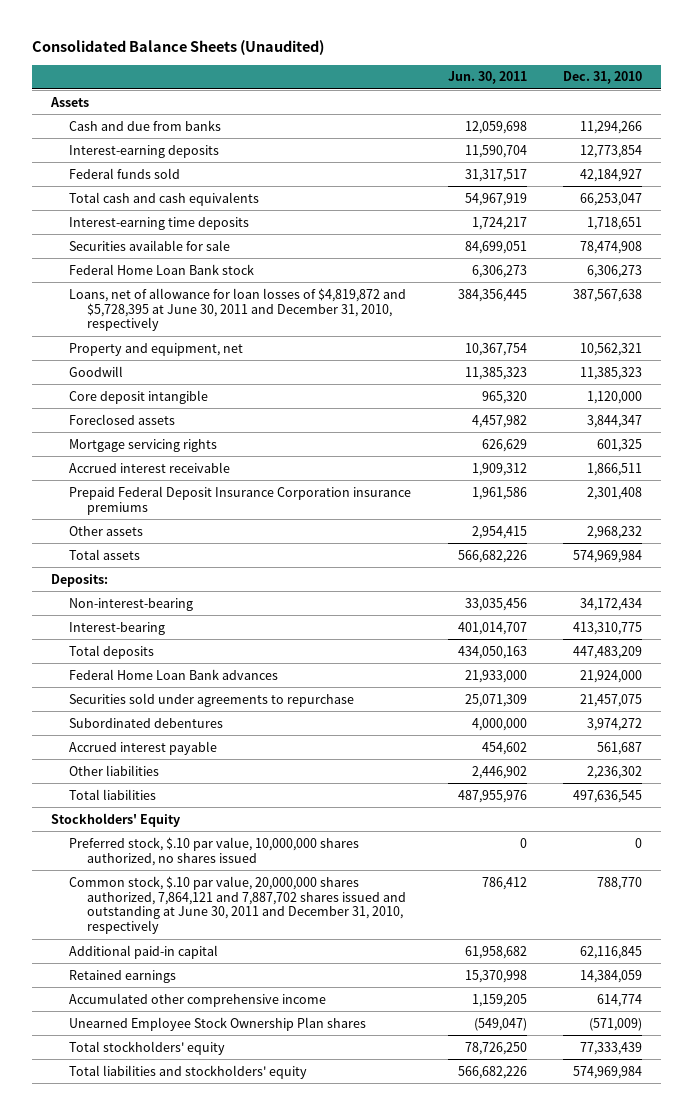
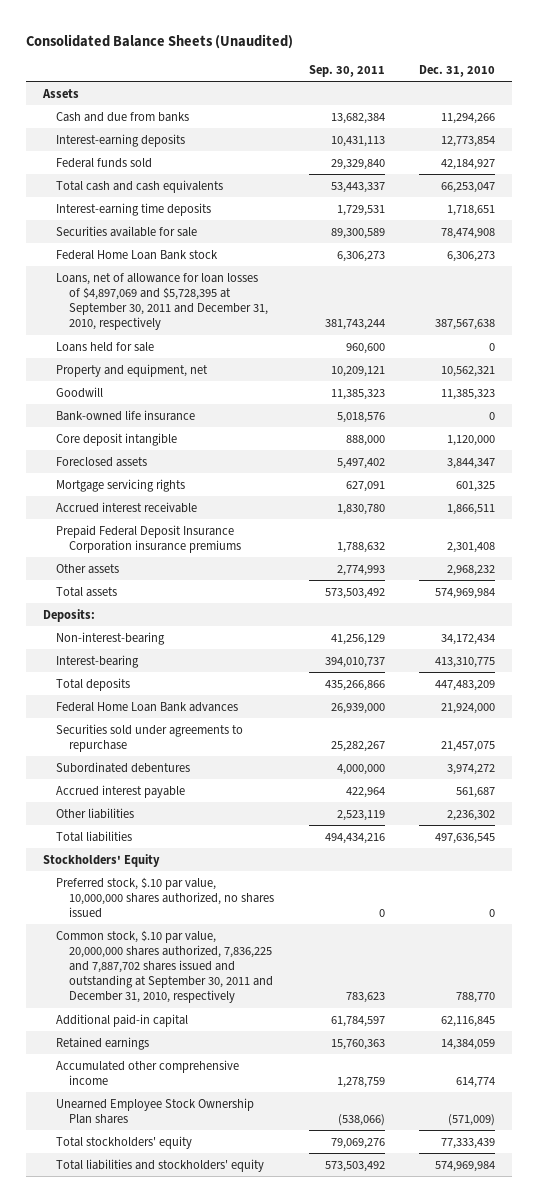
[447,71,527,85] Jun. 30, 2011 -> none
none -> [308,64,385,77] Sep. 30, 2011
[69,287,407,332] Loans, net of allowance for loan losses of $4,819,872 and $5,728,395 at June 30, 2011 and December 31, 2010, respectively -> [56,272,269,331] Loans, net of allowance for loan losses of $4,897,069 and $5,728,395 at September 30, 2011 and December 31, 2010, respectively
none -> [56,341,155,352] Loans held for sale
none -> [56,409,196,421] Bank-owned life insurance
[69,875,407,935] Common stock, $.10 par value, 20,000,000 shares authorized, 7,864,121 and 7,887,702 shares issued and outstanding at June 30, 2011 and December 31, 2010, respectively -> [56,929,274,1004] Common stock, $.10 par value, 20,000,000 shares authorized, 7,836,225 and 7,887,702 shares issued and outstanding at September 30, 2011 and December 31, 2010, respectively

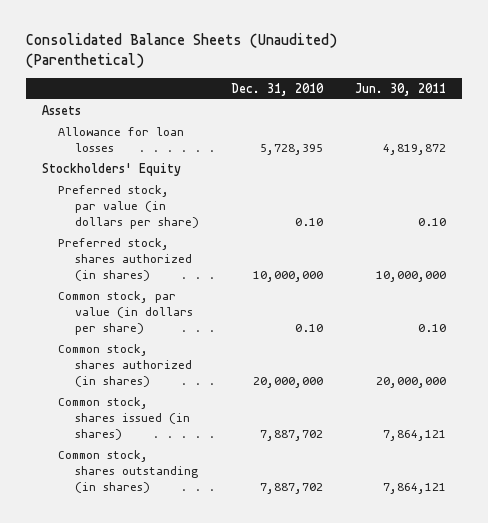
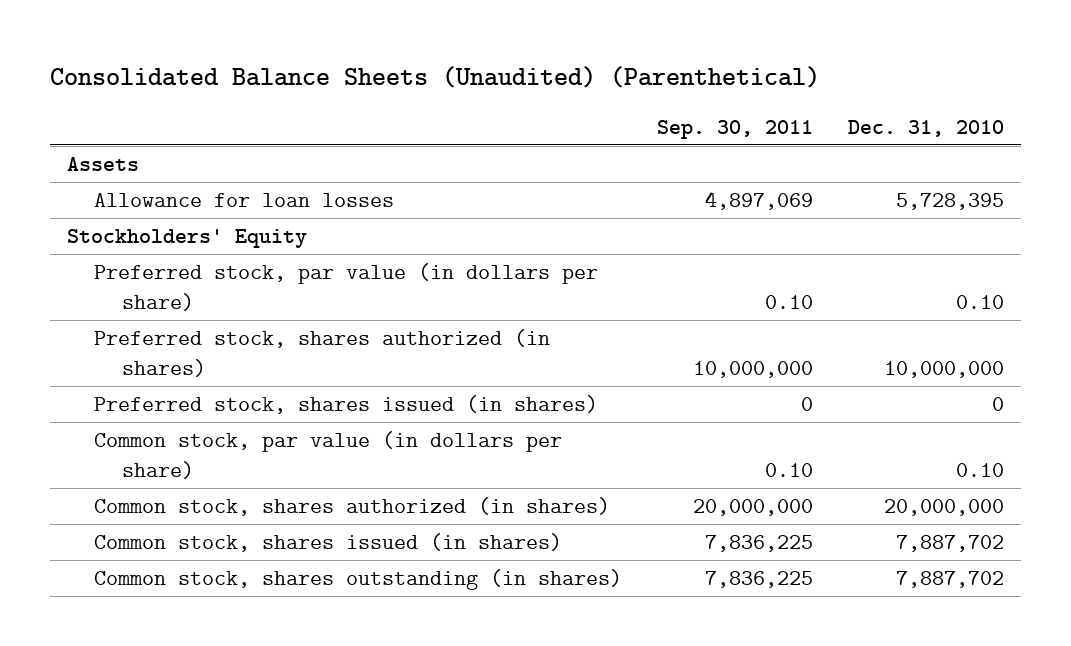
[355,82,447,96] Jun. 30, 2011 -> none
none -> [657,119,814,139] Sep. 30, 2011
none -> [94,395,599,415] Preferred stock, shares issued (in shares)

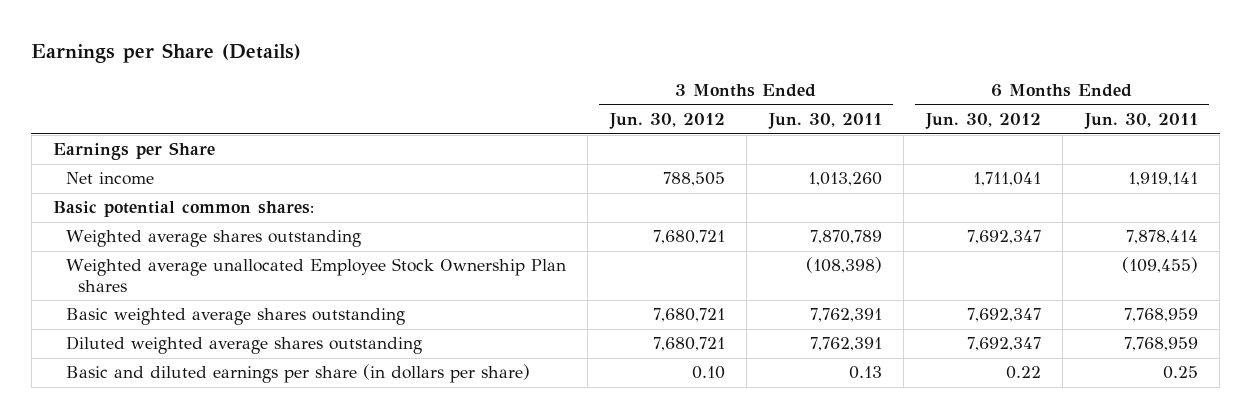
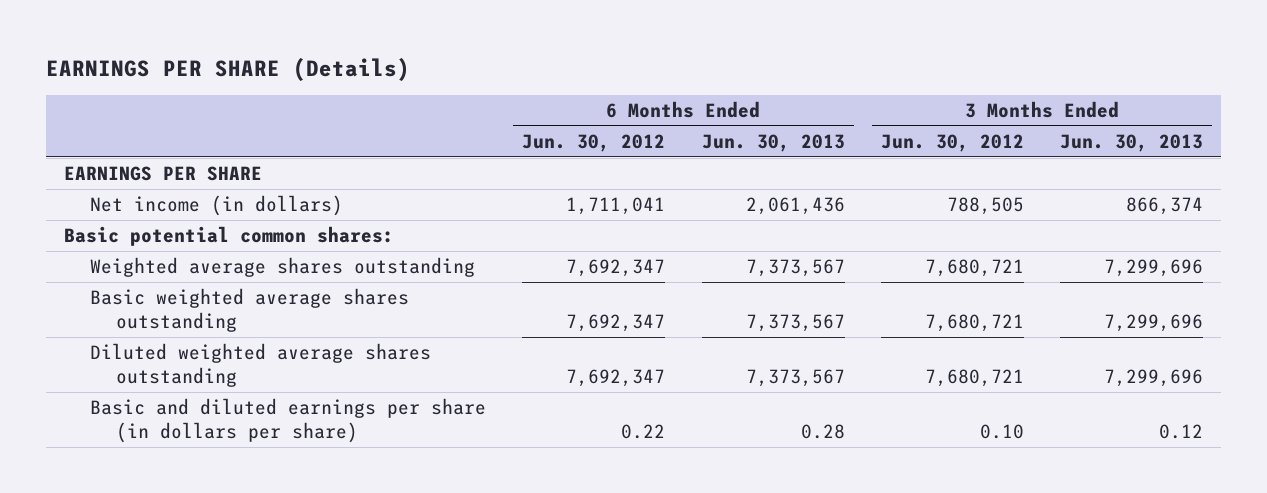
[31,43,302,64] Earnings per Share (Details) -> [46,57,411,81] EARNINGS PER SHARE (Details)
[767,113,882,130] Jun. 30, 2011 -> none
[1083,113,1198,130] Jun. 30, 2011 -> none
none -> [701,134,845,153] Jun. 30, 2013
none -> [1059,134,1203,153] Jun. 30, 2013
[53,142,216,161] Earnings per Share -> [64,166,263,182] EARNINGS PER SHARE
[65,172,154,186] Net income -> [90,195,344,217] Net income (in dollars)
[65,258,566,292] Weighted average unallocated Employee Stock Ownership Plan shares -> none

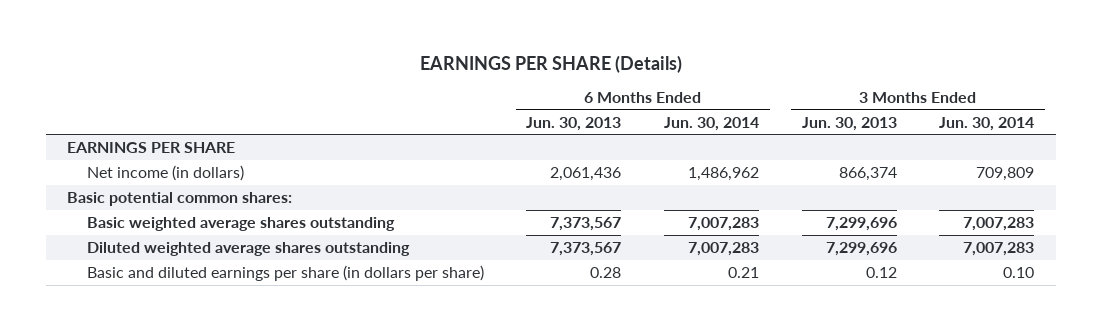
[522,134,666,153] Jun. 30, 2012 -> none
[880,134,1024,153] Jun. 30, 2012 -> none
none -> [664,116,760,131] Jun. 30, 2014
none -> [939,116,1035,131] Jun. 30, 2014
[90,257,476,278] Weighted average shares outstanding -> none

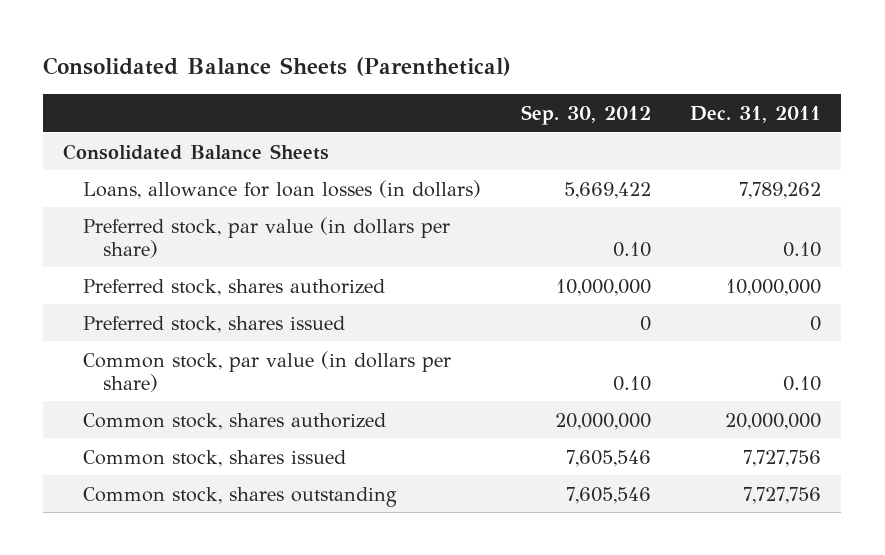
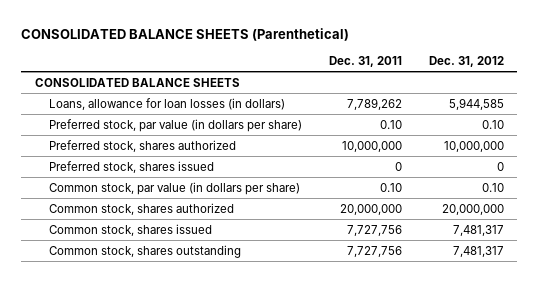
[43,57,512,77] Consolidated Balance Sheets (Parenthetical) -> [21,28,350,42] CONSOLIDATED BALANCE SHEETS (Parenthetical)
[520,104,651,125] Sep. 30, 2012 -> none
none -> [428,56,504,68] Dec. 31, 2012
[63,143,330,160] Consolidated Balance Sheets -> [34,77,240,87] CONSOLIDATED BALANCE SHEETS

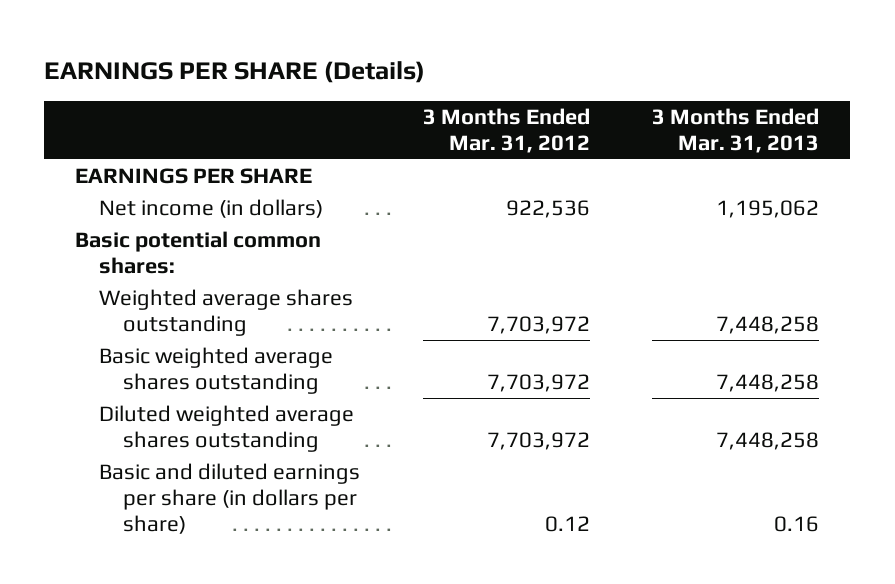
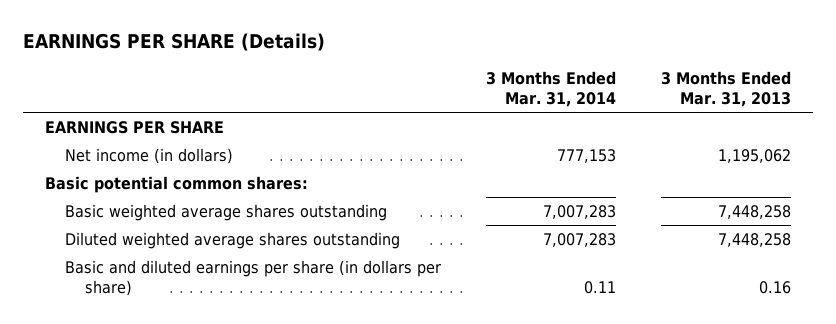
[422,107,590,154] 3 Months Ended Mar. 31, 2012 -> none
none -> [485,71,616,107] 3 Months Ended Mar. 31, 2014
[99,289,354,337] Weighted average shares outstanding -> none

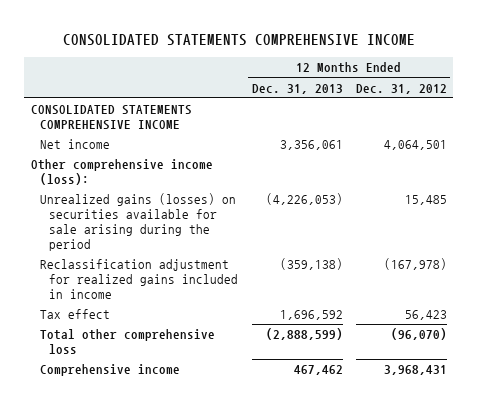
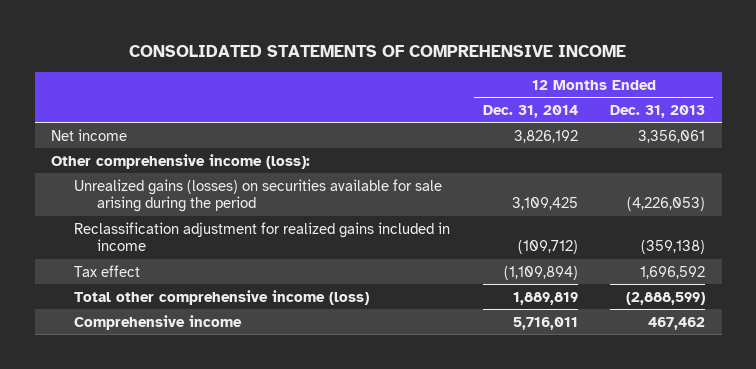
[62,34,415,47] CONSOLIDATED STATEMENTS COMPREHENSIVE INCOME -> [129,45,627,58] CONSOLIDATED STATEMENTS OF COMPREHENSIVE INCOME
[355,83,447,94] Dec. 31, 2012 -> none
none -> [482,104,578,118] Dec. 31, 2014
[30,105,192,131] CONSOLIDATED STATEMENTS COMPREHENSIVE INCOME -> none
[40,329,216,355] Total other comprehensive loss -> [73,289,369,305] Total other comprehensive income (loss)

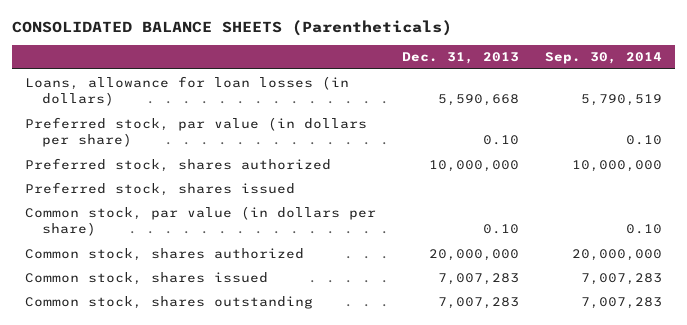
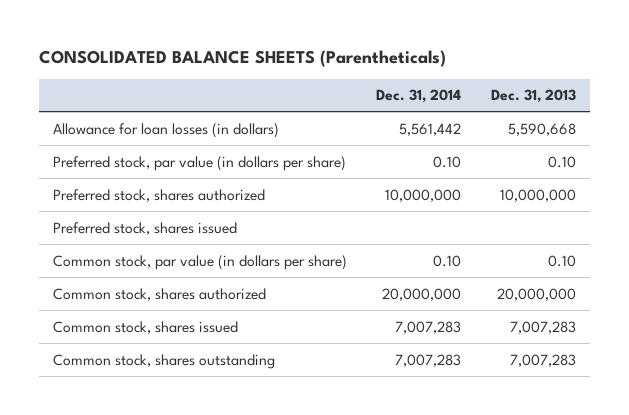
[545,52,663,65] Sep. 30, 2014 -> none
none -> [376,89,462,104] Dec. 31, 2014
[25,75,350,106] Loans, allowance for loan losses (in dollars) -> [53,122,280,138] Allowance for loan losses (in dollars)

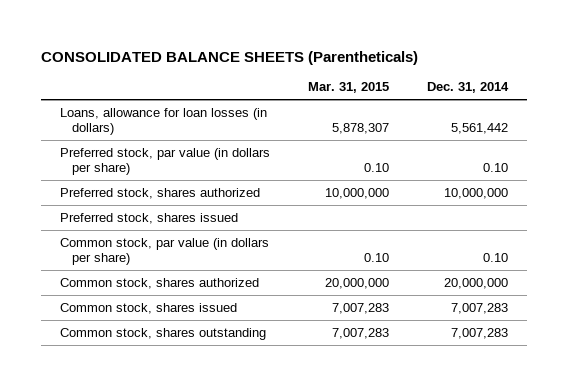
[490,89,576,104] Dec. 31, 2013 -> none
none -> [307,82,389,94] Mar. 31, 2015
[53,122,280,138] Allowance for loan losses (in dollars) -> [60,107,268,135] Loans, allowance for loan losses (in dollars)

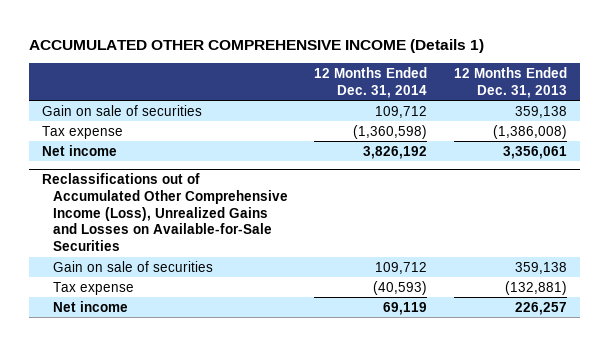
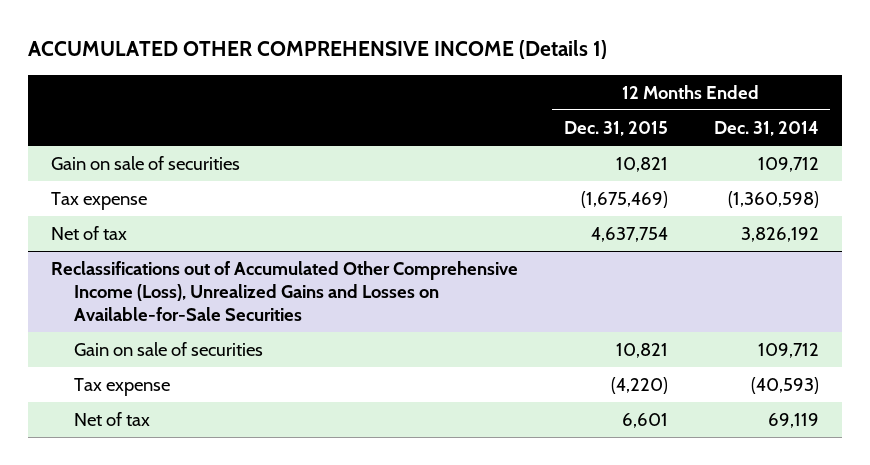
[453,67,567,98] 12 Months Ended Dec. 31, 2013 -> none
none -> [563,121,668,137] Dec. 31, 2015
[42,144,118,156] Net income -> [50,226,127,241] Net of tax
[53,300,129,312] Net income -> [74,412,151,427] Net of tax

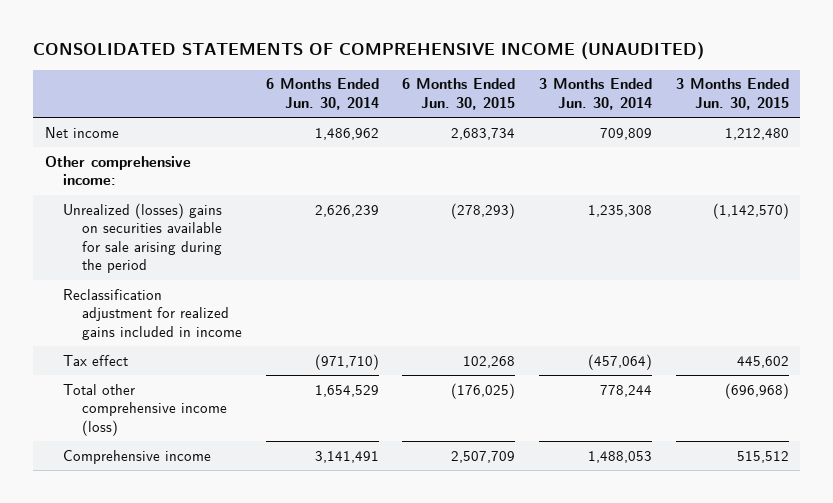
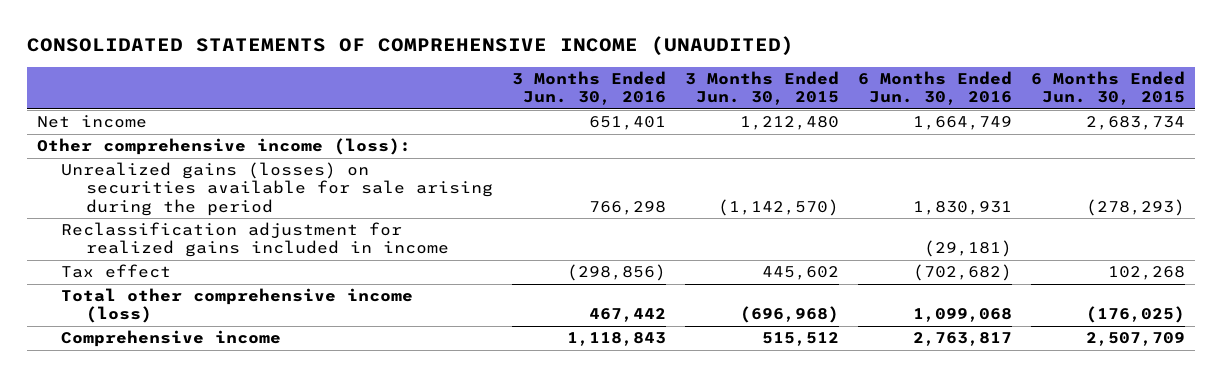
[265,78,379,110] 6 Months Ended Jun. 30, 2014 -> none
[538,78,652,110] 3 Months Ended Jun. 30, 2014 -> none
none -> [511,71,666,106] 3 Months Ended Jun. 30, 2016
none -> [858,71,1013,106] 6 Months Ended Jun. 30, 2016
[44,155,191,186] Other comprehensive income: -> [37,138,412,156] Other comprehensive income (loss):
[63,202,223,273] Unrealized (losses) gains on securities available for sale arising during the period -> [61,162,493,216] Unrealized gains (losses) on securities available for sale arising during the period

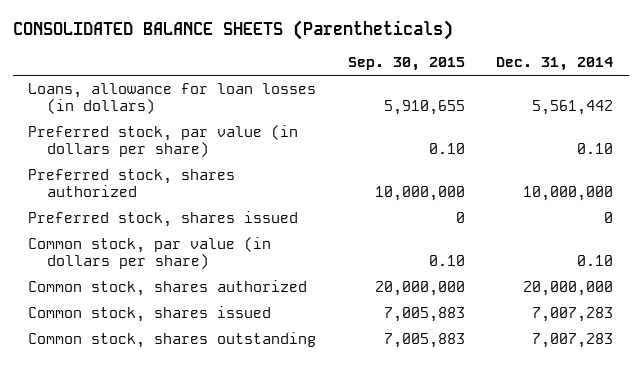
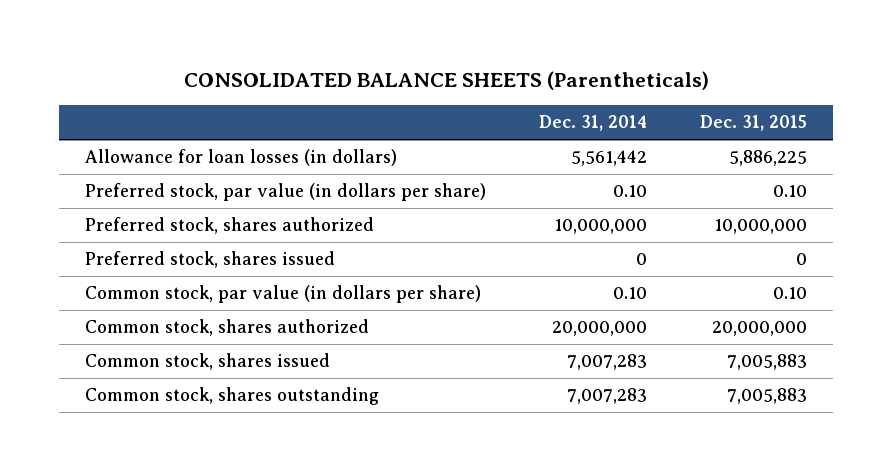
[347,57,465,72] Sep. 30, 2015 -> none
none -> [699,115,807,132] Dec. 31, 2015
[28,83,317,114] Loans, allowance for loan losses (in dollars) -> [85,149,398,167] Allowance for loan losses (in dollars)

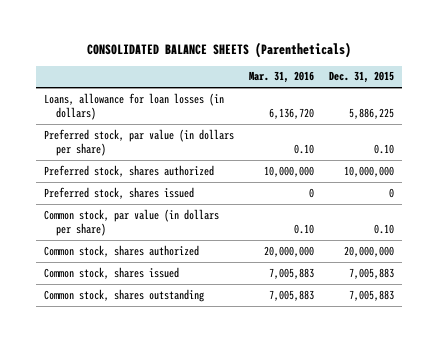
[538,115,647,132] Dec. 31, 2014 -> none
none -> [248,71,314,84] Mar. 31, 2016
[85,149,398,167] Allowance for loan losses (in dollars) -> [43,92,224,121] Loans, allowance for loan losses (in dollars)

